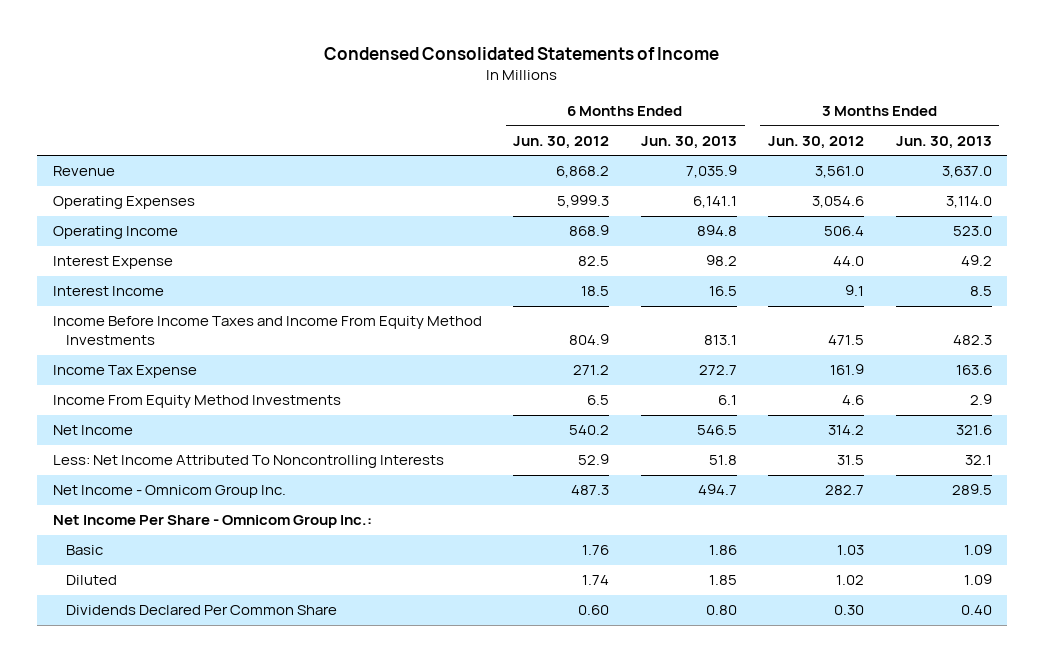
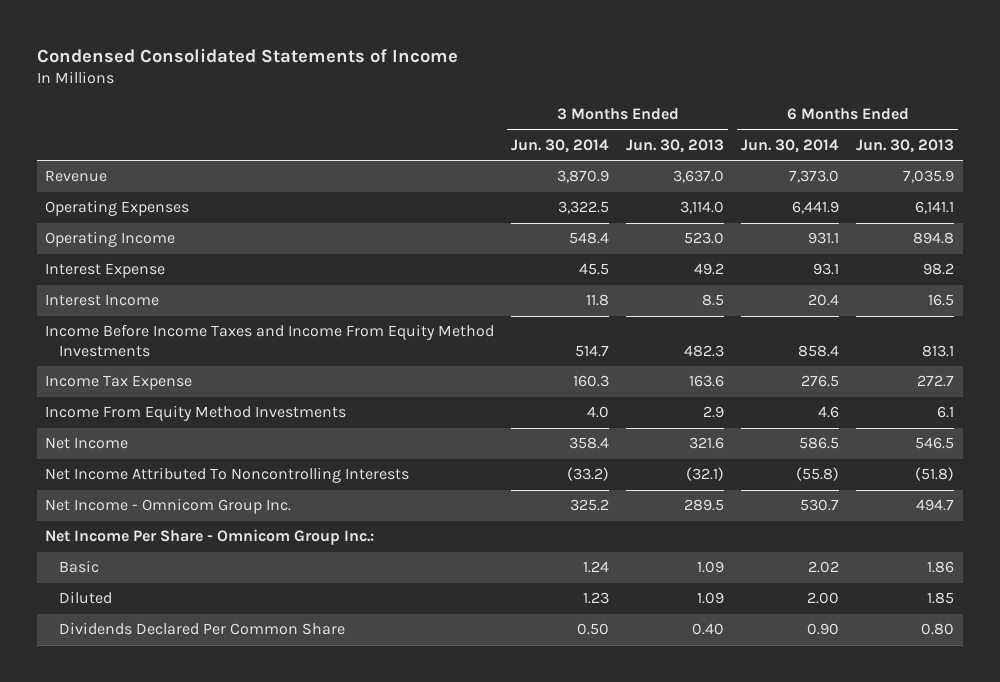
[513,135,610,149] Jun. 30, 2012 -> none
[768,135,865,149] Jun. 30, 2012 -> none
none -> [511,138,610,153] Jun. 30, 2014
none -> [741,138,840,153] Jun. 30, 2014
[53,455,445,469] Less: Net Income Attributed To Noncontrolling Interests -> [45,467,410,484] Net Income Attributed To Noncontrolling Interests
[708,455,737,466] 51.8 -> [915,467,955,482] (51.8)
[964,455,992,466] 32.1 -> [686,467,725,482] (32.1)

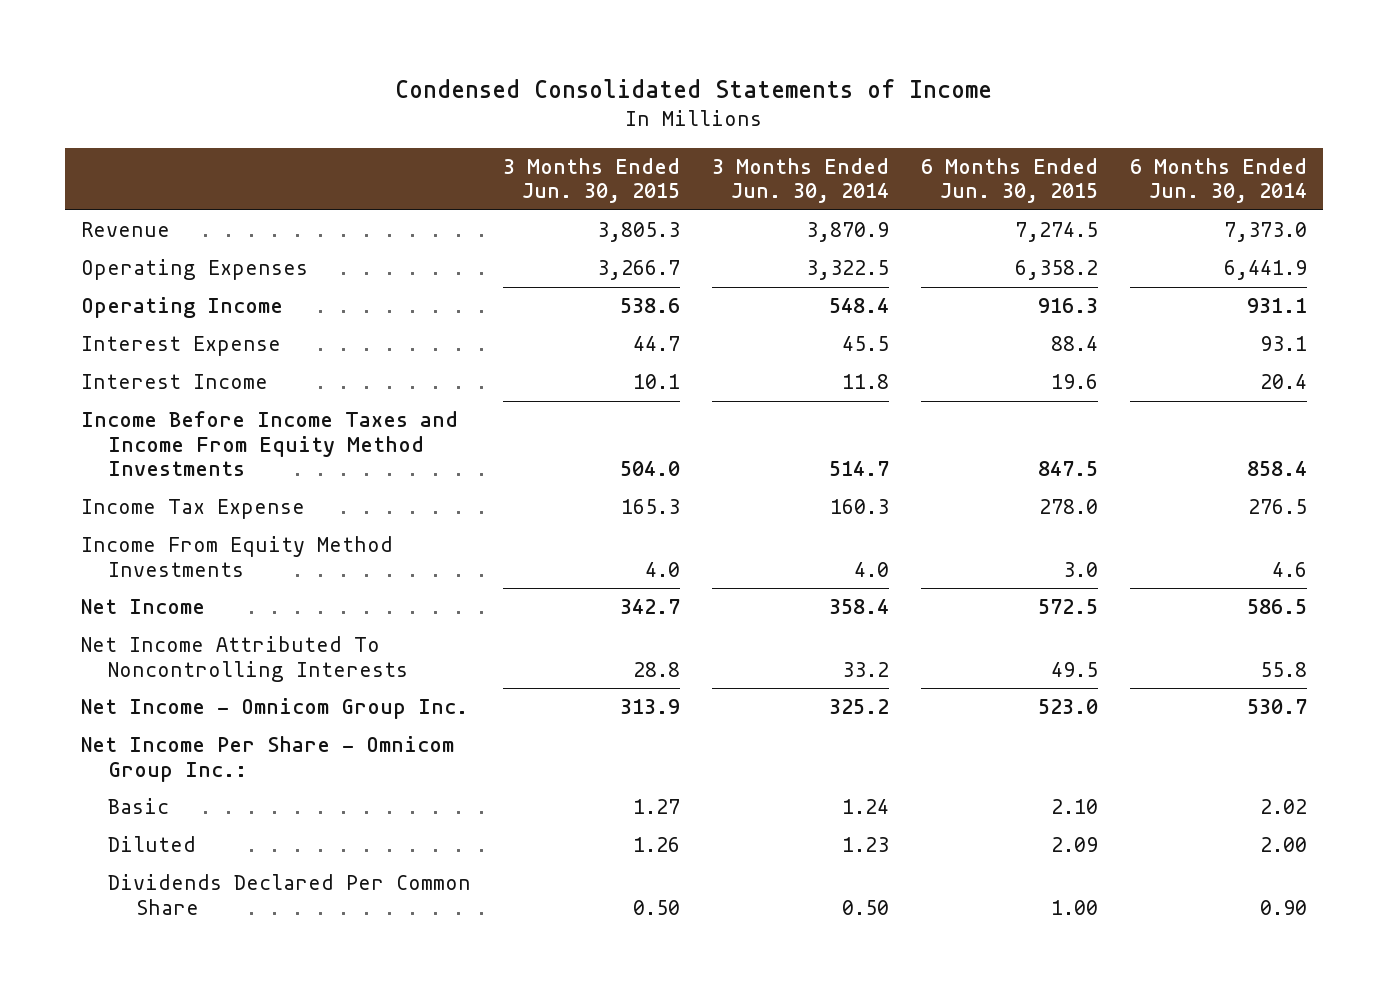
[626,138,725,153] Jun. 30, 2013 -> none
[856,138,955,153] Jun. 30, 2013 -> none
none -> [503,157,681,204] 3 Months Ended Jun. 30, 2015
none -> [920,157,1098,204] 6 Months Ended Jun. 30, 2015
[567,467,610,482] (33.2) -> [842,661,890,677] 33.2
[796,467,840,482] (55.8) -> [1259,661,1307,677] 55.8

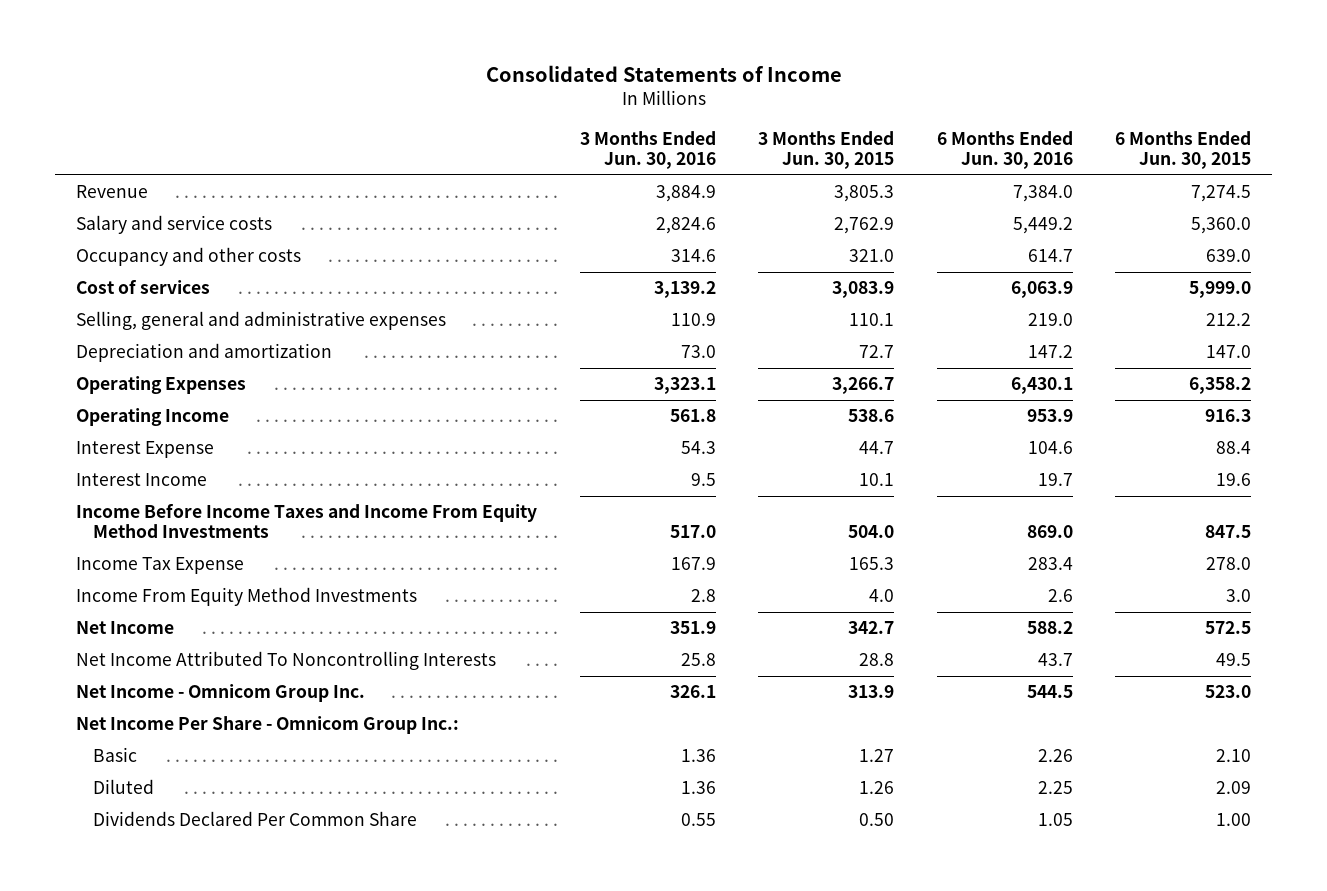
[394,78,992,98] Condensed Consolidated Statements of Income -> [485,64,842,82] Consolidated Statements of Income
[712,157,890,204] 3 Months Ended Jun. 30, 2014 -> none
[1129,157,1307,204] 6 Months Ended Jun. 30, 2014 -> none
none -> [579,130,716,170] 3 Months Ended Jun. 30, 2016
none -> [936,130,1073,170] 6 Months Ended Jun. 30, 2016
none -> [76,215,273,235] Salary and service costs
none -> [76,247,302,267] Occupancy and other costs
none -> [76,279,211,295] Cost of services
none -> [76,311,447,331] Selling, general and administrative expenses
none -> [76,343,333,363] Depreciation and amortization

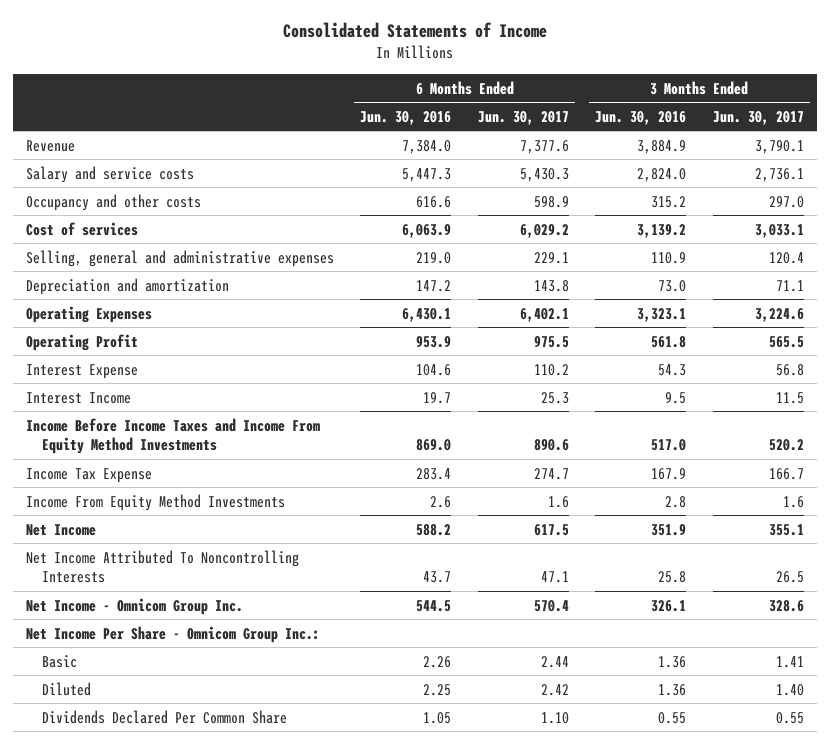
[758,130,895,170] 3 Months Ended Jun. 30, 2015 -> none
[1115,130,1252,170] 6 Months Ended Jun. 30, 2015 -> none
none -> [477,110,569,125] Jun. 30, 2017
none -> [712,110,804,125] Jun. 30, 2017
[655,217,716,235] 2,824.6 -> [637,167,687,182] 2,824.0
[1012,217,1073,235] 5,449.2 -> [402,167,452,182] 5,447.3
[670,249,716,263] 314.6 -> [651,195,687,208] 315.2
[1027,249,1073,263] 614.7 -> [416,195,452,208] 616.6
[76,408,230,427] Operating Income -> [26,333,139,351] Operating Profit

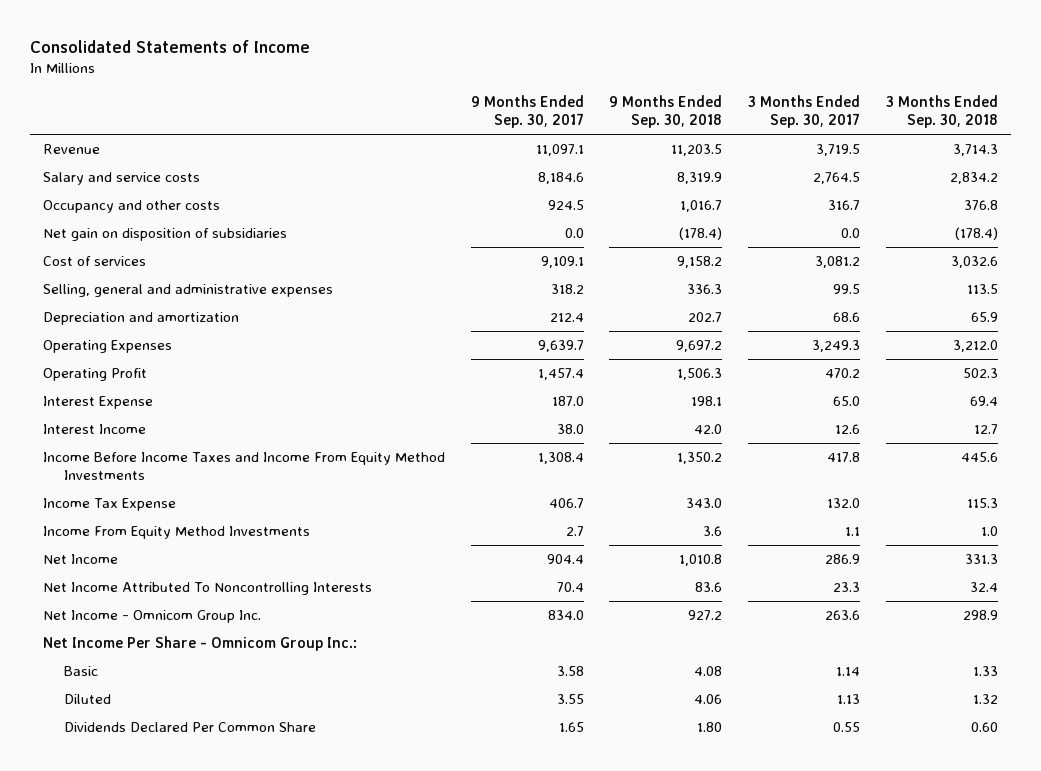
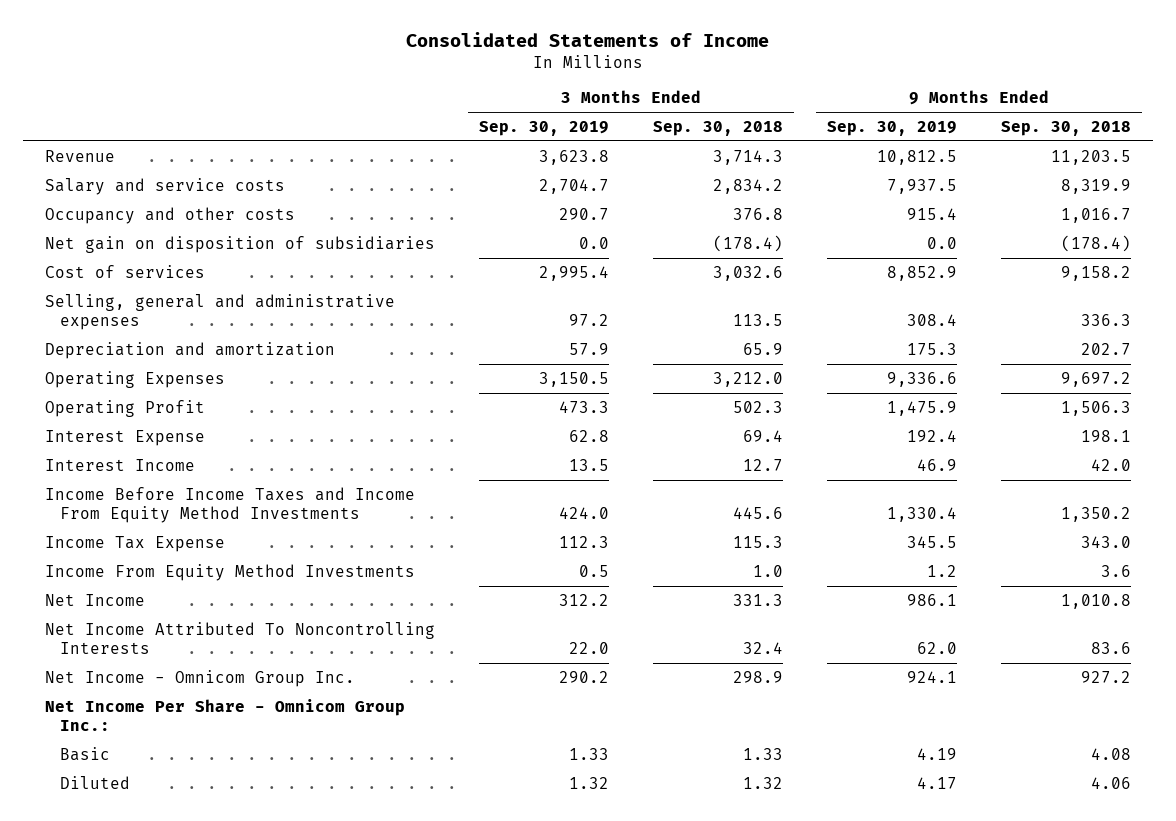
[470,95,584,129] 9 Months Ended Sep. 30, 2017 -> none
[748,95,861,129] 3 Months Ended Sep. 30, 2017 -> none
none -> [479,120,610,136] Sep. 30, 2019
none -> [827,120,958,136] Sep. 30, 2019
[64,722,317,733] Dividends Declared Per Common Share -> none

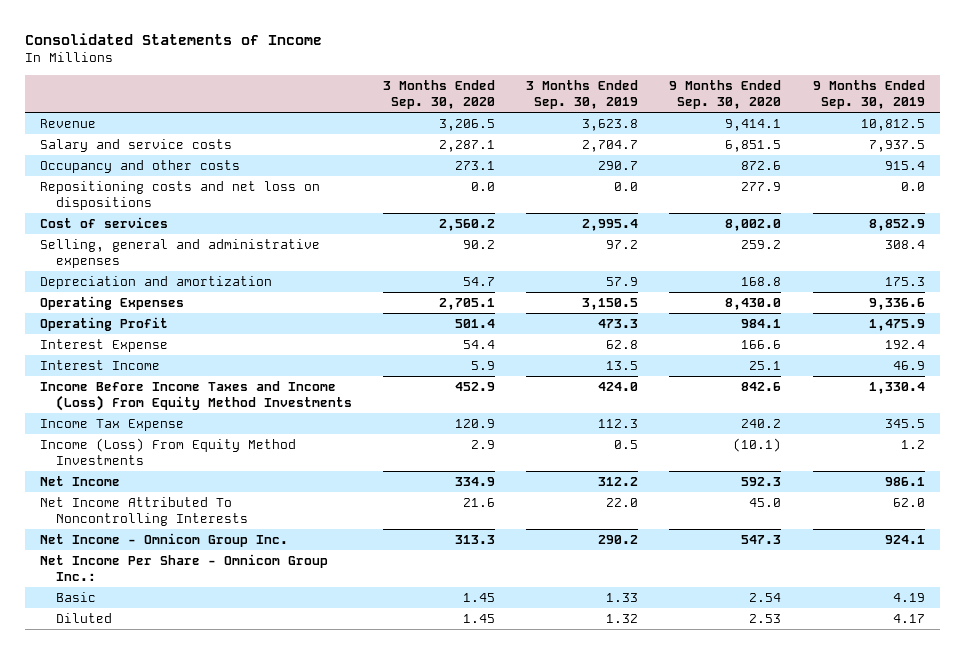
[653,120,784,136] Sep. 30, 2018 -> none
[1001,120,1132,136] Sep. 30, 2018 -> none
none -> [383,80,496,110] 3 Months Ended Sep. 30, 2020
none -> [669,80,782,110] 9 Months Ended Sep. 30, 2020
[44,235,435,253] Net gain on disposition of subsidiaries -> none
none -> [40,181,321,210] Repositioning costs and net loss on dispositions
[44,486,415,523] Income Before Income Taxes and Income From Equity Method Investments -> [40,381,352,411] Income Before Income Taxes and Income (Loss) From Equity Method Investments
[44,563,415,581] Income From Equity Method Investments -> [40,438,297,465] Income (Loss) From Equity Method Investments

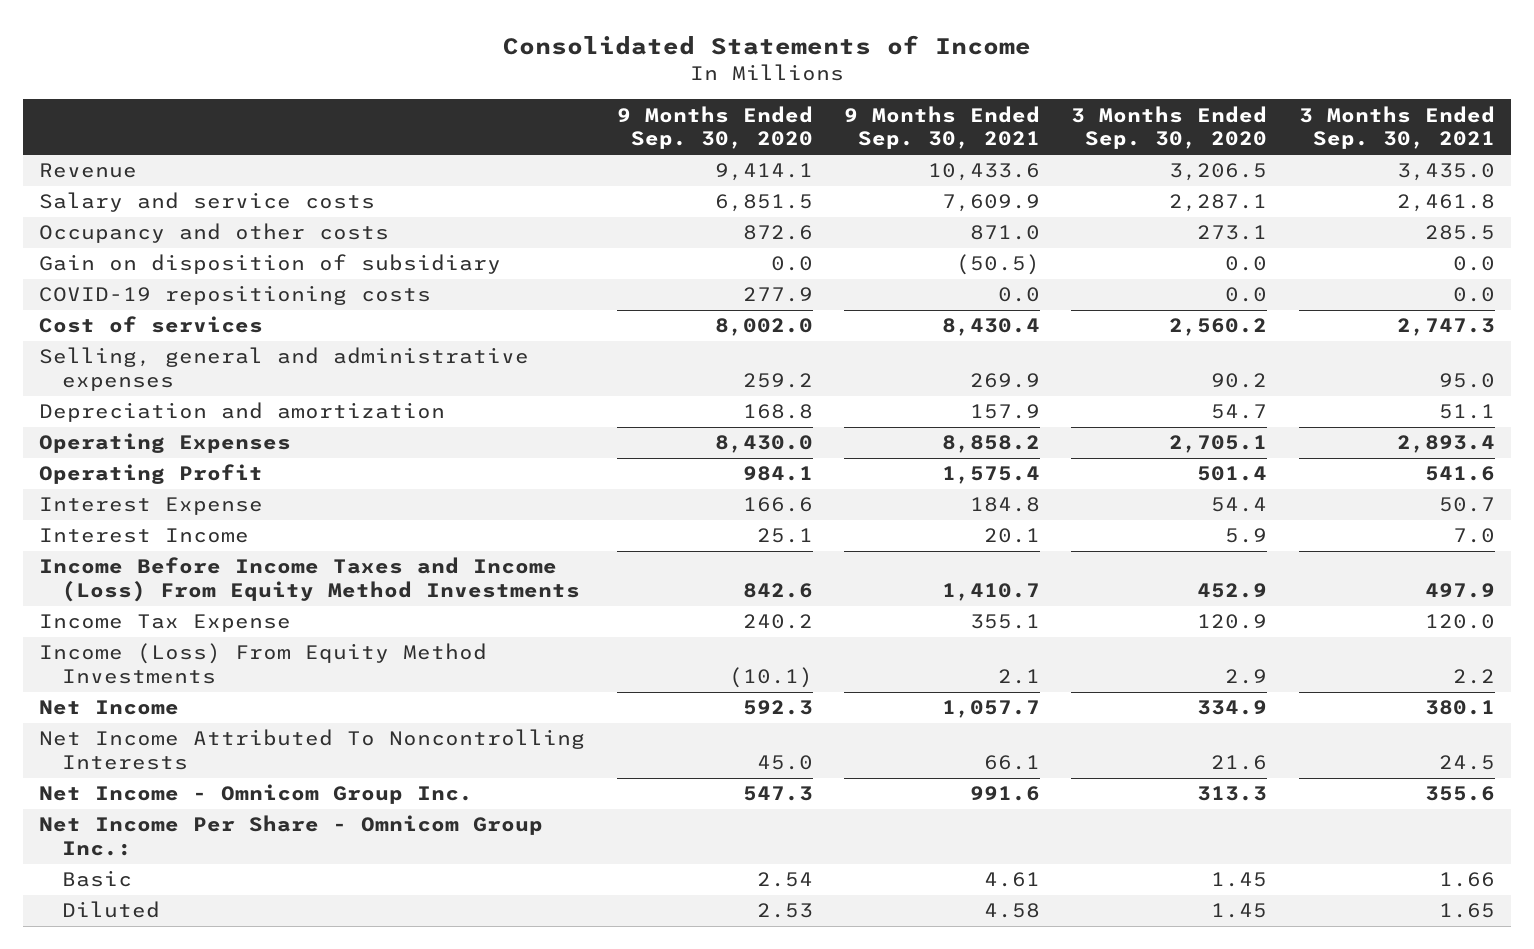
[526,80,639,110] 3 Months Ended Sep. 30, 2019 -> none
[812,80,925,110] 9 Months Ended Sep. 30, 2019 -> none
none -> [843,105,1040,150] 9 Months Ended Sep. 30, 2021
none -> [1298,105,1495,150] 3 Months Ended Sep. 30, 2021
none -> [39,254,502,275] Gain on disposition of subsidiary
[40,181,321,210] Repositioning costs and net loss on dispositions -> [39,285,432,306] COVID-19 repositioning costs

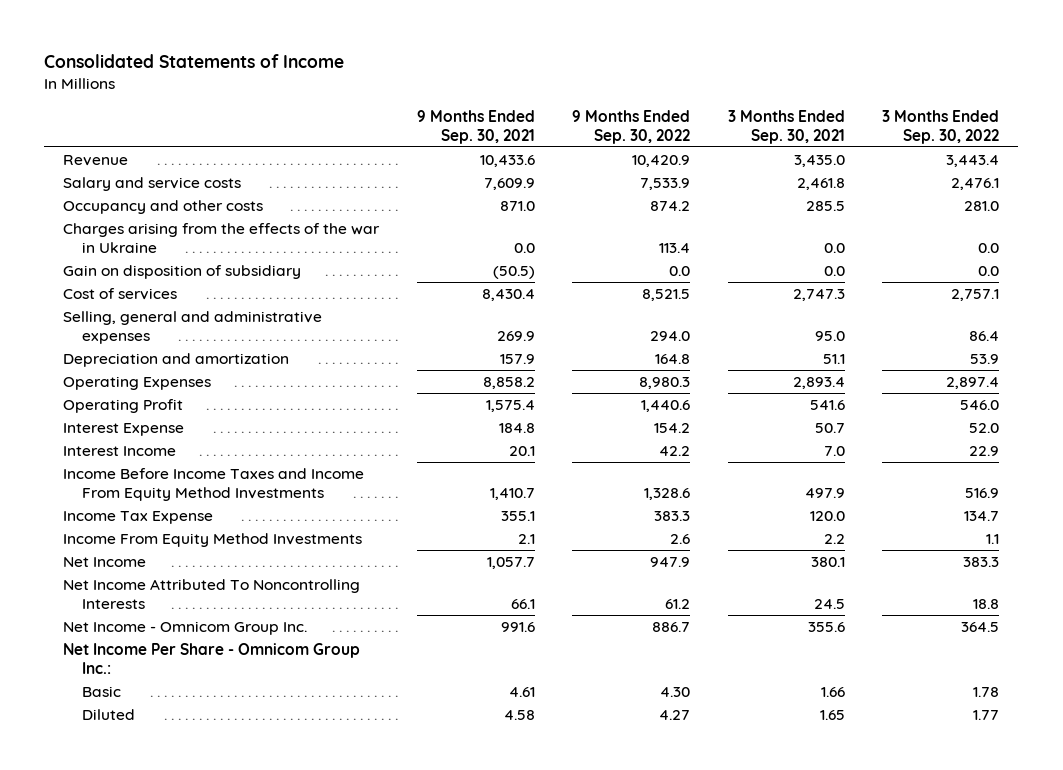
[616,105,813,150] 9 Months Ended Sep. 30, 2020 -> none
[1071,105,1268,150] 3 Months Ended Sep. 30, 2020 -> none
none -> [572,109,691,144] 9 Months Ended Sep. 30, 2022
none -> [882,109,1000,144] 3 Months Ended Sep. 30, 2022
none -> [63,222,381,254] Charges arising from the effects of the war in Ukraine
[39,285,432,306] COVID-19 repositioning costs -> none
[39,557,581,603] Income Before Income Taxes and Income (Loss) From Equity Method Investments -> [63,467,365,502] Income Before Income Taxes and Income From Equity Method Investments
[39,643,488,685] Income (Loss) From Equity Method Investments -> [63,532,363,547] Income From Equity Method Investments

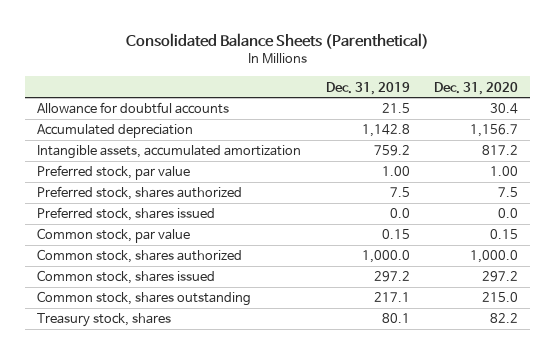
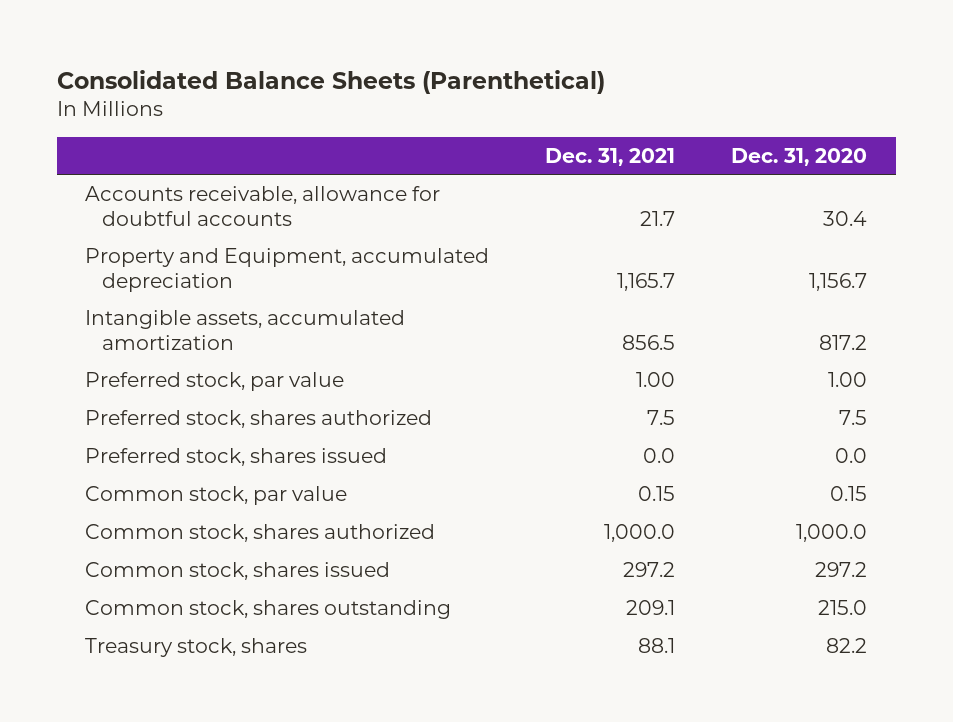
[325,81,410,95] Dec. 31, 2019 -> none
none -> [545,147,676,166] Dec. 31, 2021
[37,102,230,115] Allowance for doubtful accounts -> [85,185,441,226] Accounts receivable, allowance for doubtful accounts
[37,124,194,139] Accumulated depreciation -> [85,247,490,292] Property and Equipment, accumulated depreciation

